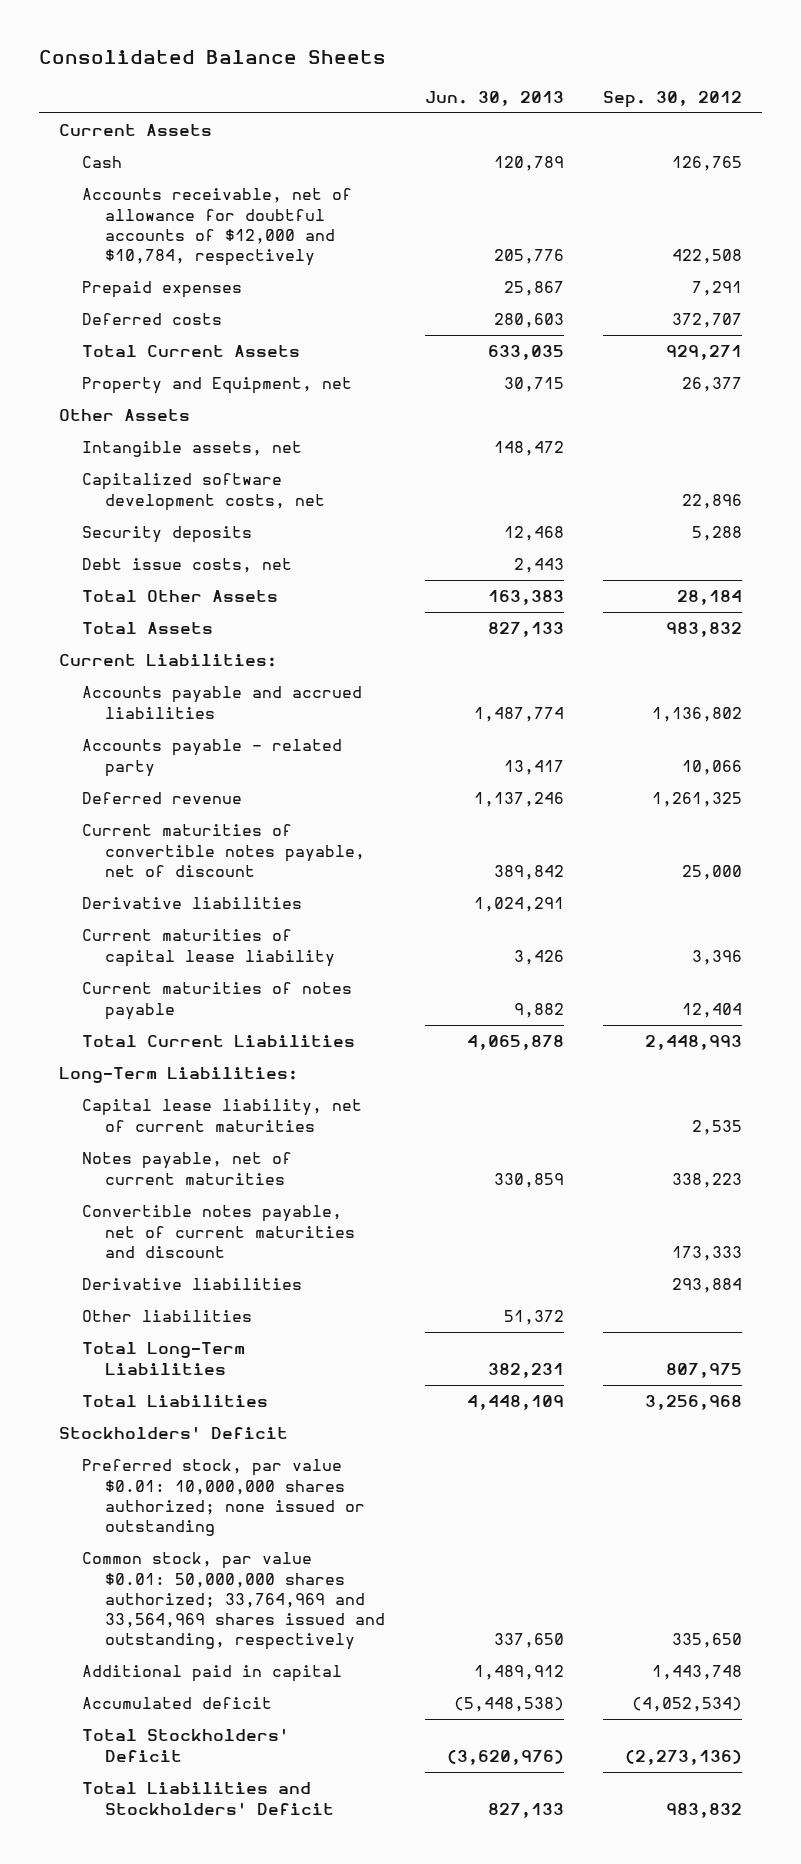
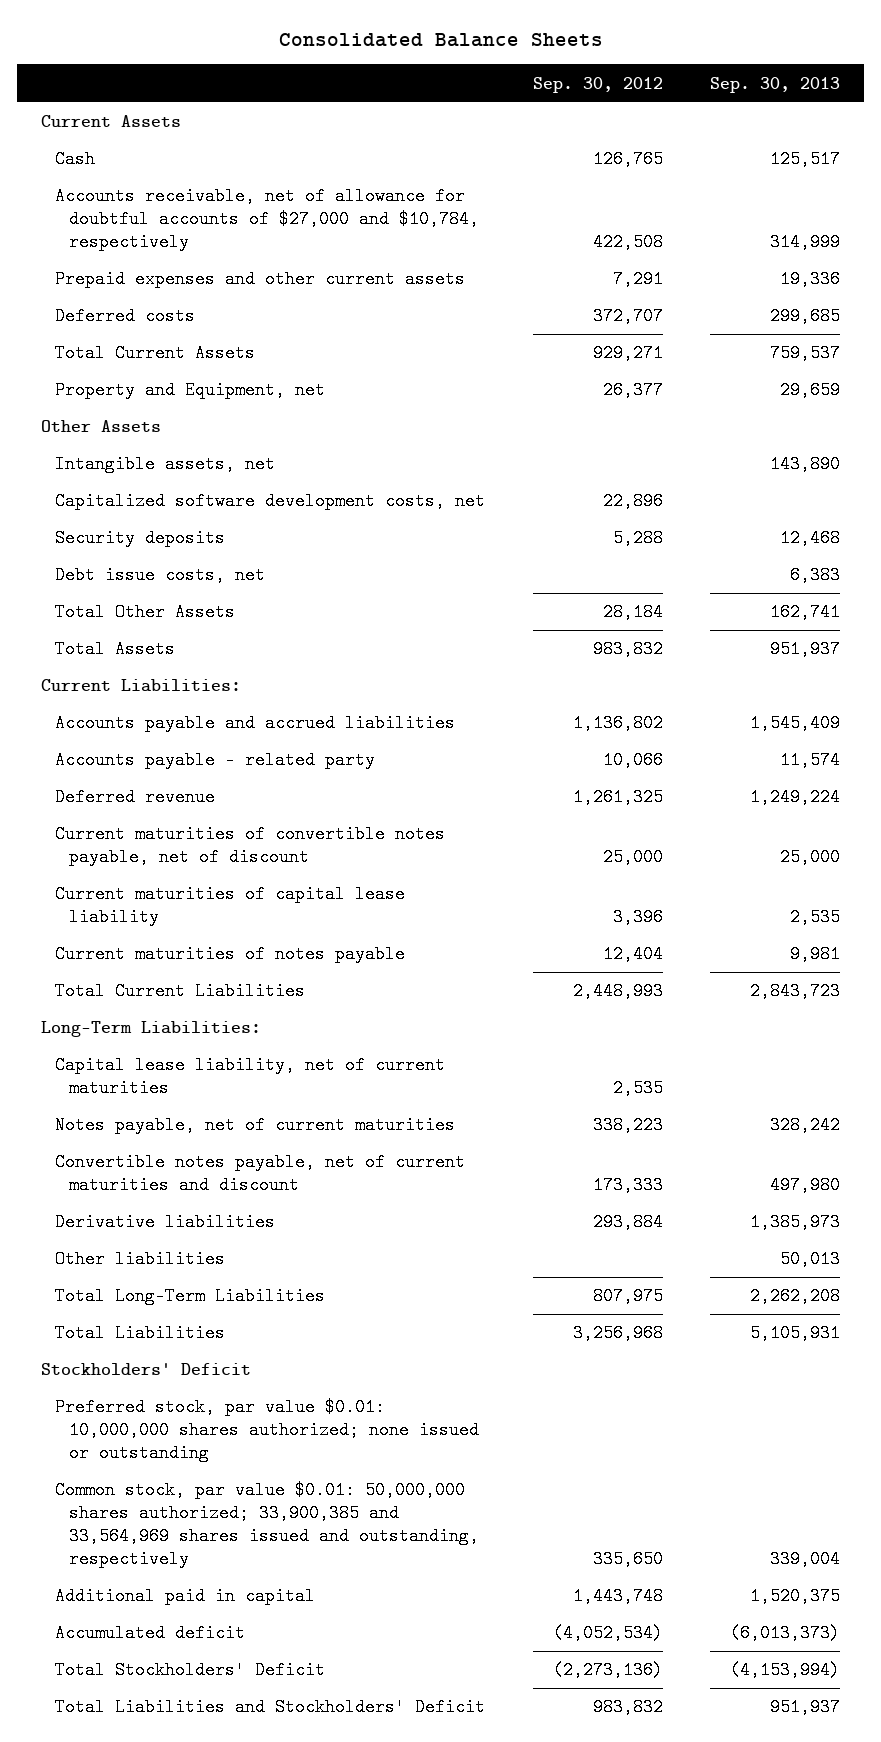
[424,90,564,106] Jun. 30, 2013 -> none
none -> [710,76,841,93] Sep. 30, 2013
[82,188,353,267] Accounts receivable, net of allowance for doubtful accounts of $12,000 and $10,784, respectively -> [54,187,479,252] Accounts receivable, net of allowance for doubtful accounts of $27,000 and $10,784, respectively
[82,281,243,299] Prepaid expenses -> [54,270,465,289] Prepaid expenses and other current assets
[82,897,303,910] Derivative liabilities -> none
[82,1552,386,1651] Common stock, par value $0.01: 50,000,000 shares authorized; 33,764,969 and 33,564,969 shares issued and outstanding, respectively -> [54,1481,479,1569] Common stock, par value $0.01: 50,000,000 shares authorized; 33,900,385 and 33,564,969 shares issued and outstanding, respectively

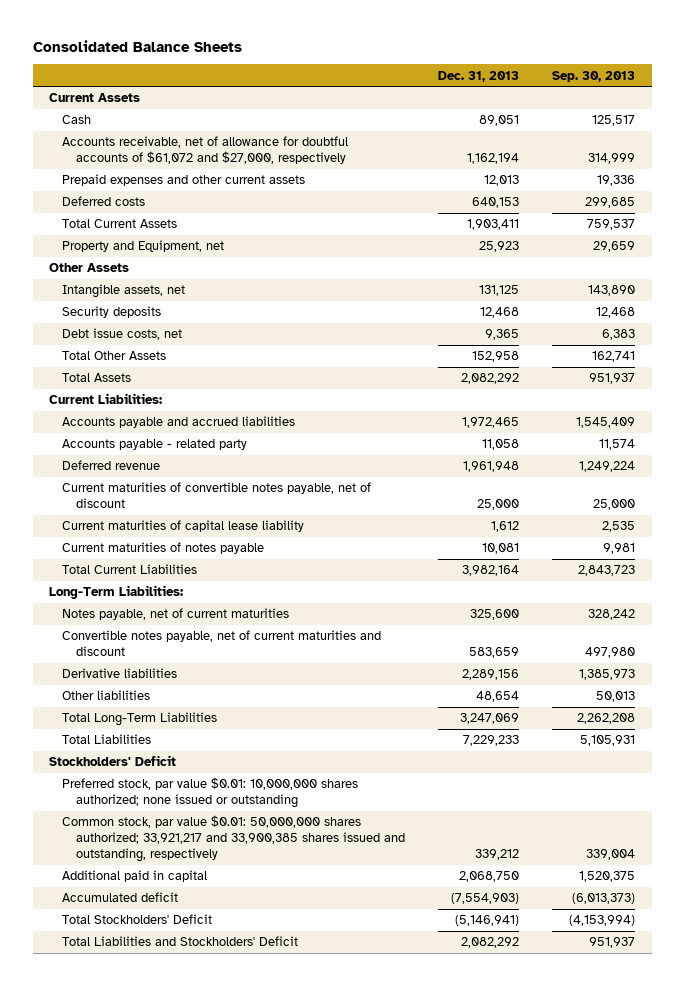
[532,76,663,93] Sep. 30, 2012 -> none
none -> [437,70,519,82] Dec. 31, 2013
[54,187,479,252] Accounts receivable, net of allowance for doubtful accounts of $27,000 and $10,784, respectively -> [62,136,349,165] Accounts receivable, net of allowance for doubtful accounts of $61,072 and $27,000, respectively
[54,492,485,511] Capitalized software development costs, net -> none
[54,1056,445,1098] Capital lease liability, net of current maturities -> none
[54,1481,479,1569] Common stock, par value $0.01: 50,000,000 shares authorized; 33,900,385 and 33,564,969 shares issued and outstanding, respectively -> [62,815,405,863] Common stock, par value $0.01: 50,000,000 shares authorized; 33,921,217 and 33,900,385 shares issued and outstanding, respectively

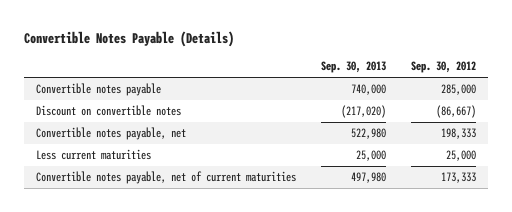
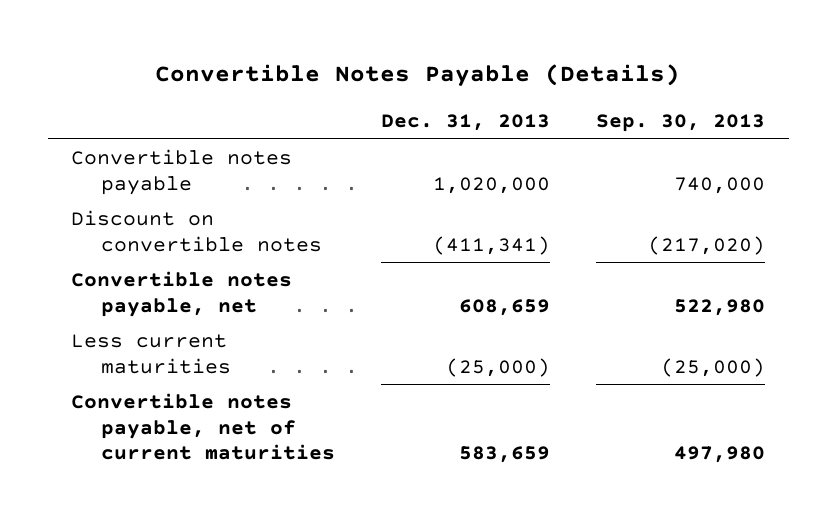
[410,61,476,74] Sep. 30, 2012 -> none
none -> [381,114,551,132] Dec. 31, 2013
[356,150,387,162] 25,000 -> [661,357,766,377] (25,000)

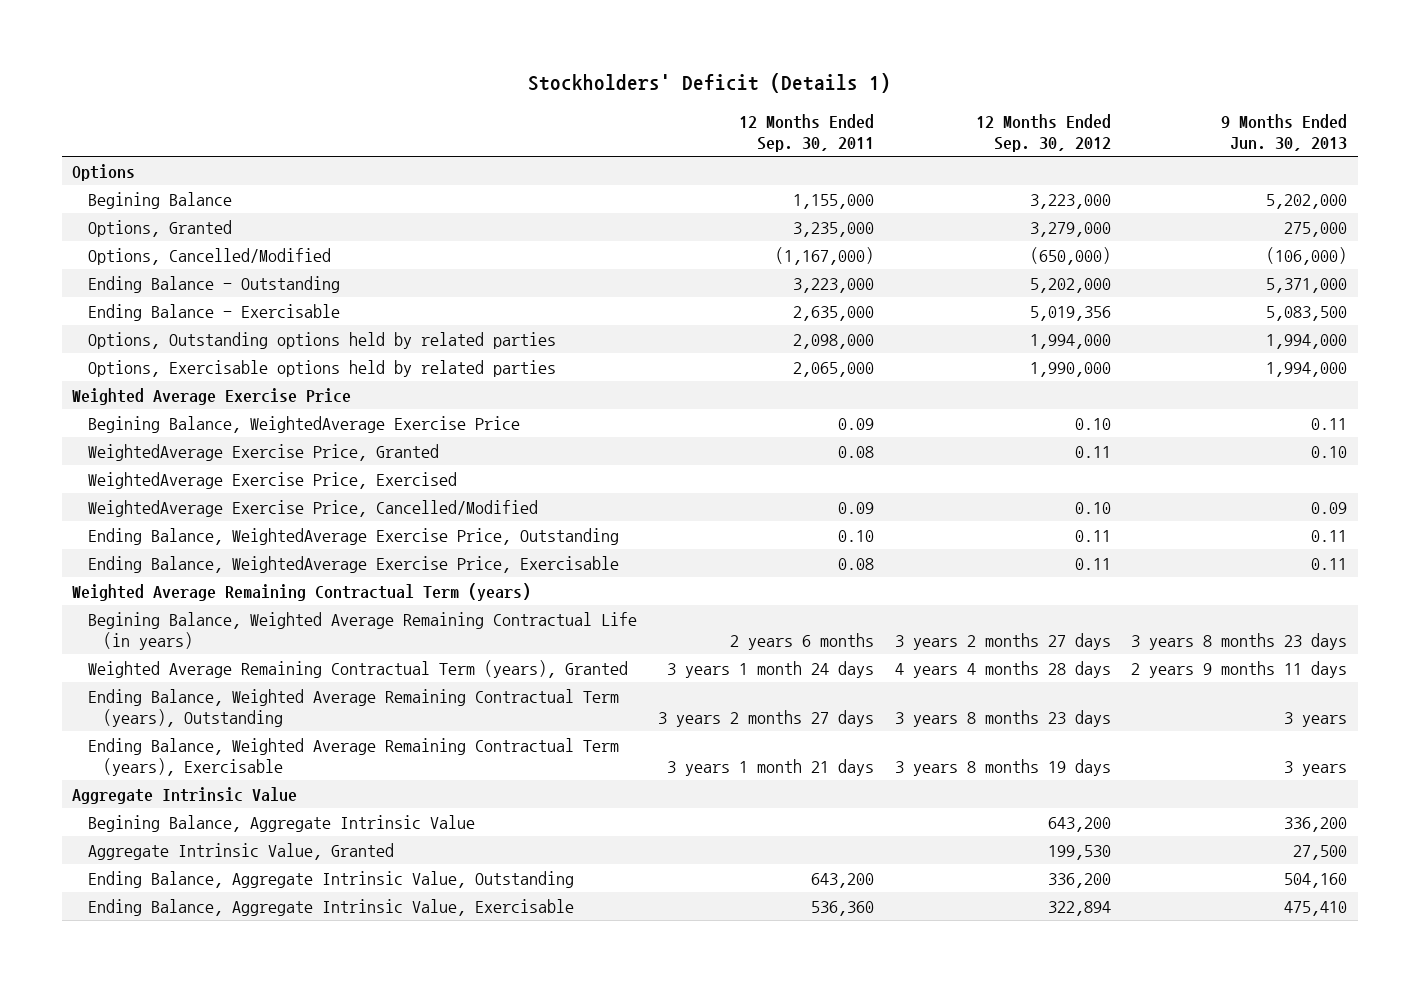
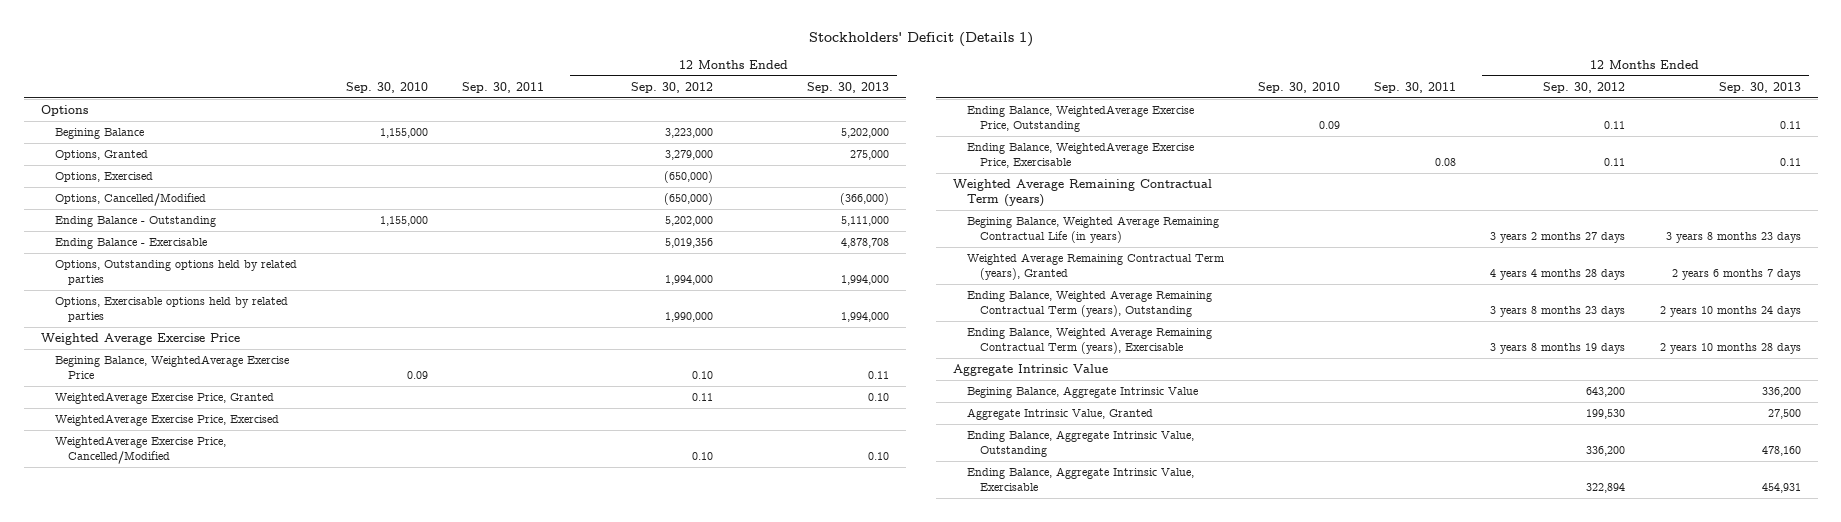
[738,113,874,152] 12 Months Ended Sep. 30, 2011 -> none
[1221,113,1348,151] 9 Months Ended Jun. 30, 2013 -> none
none -> [345,81,428,93] Sep. 30, 2010
none -> [462,81,545,93] Sep. 30, 2011
none -> [806,81,889,93] Sep. 30, 2013
none -> [54,171,153,182] Options, Exercised

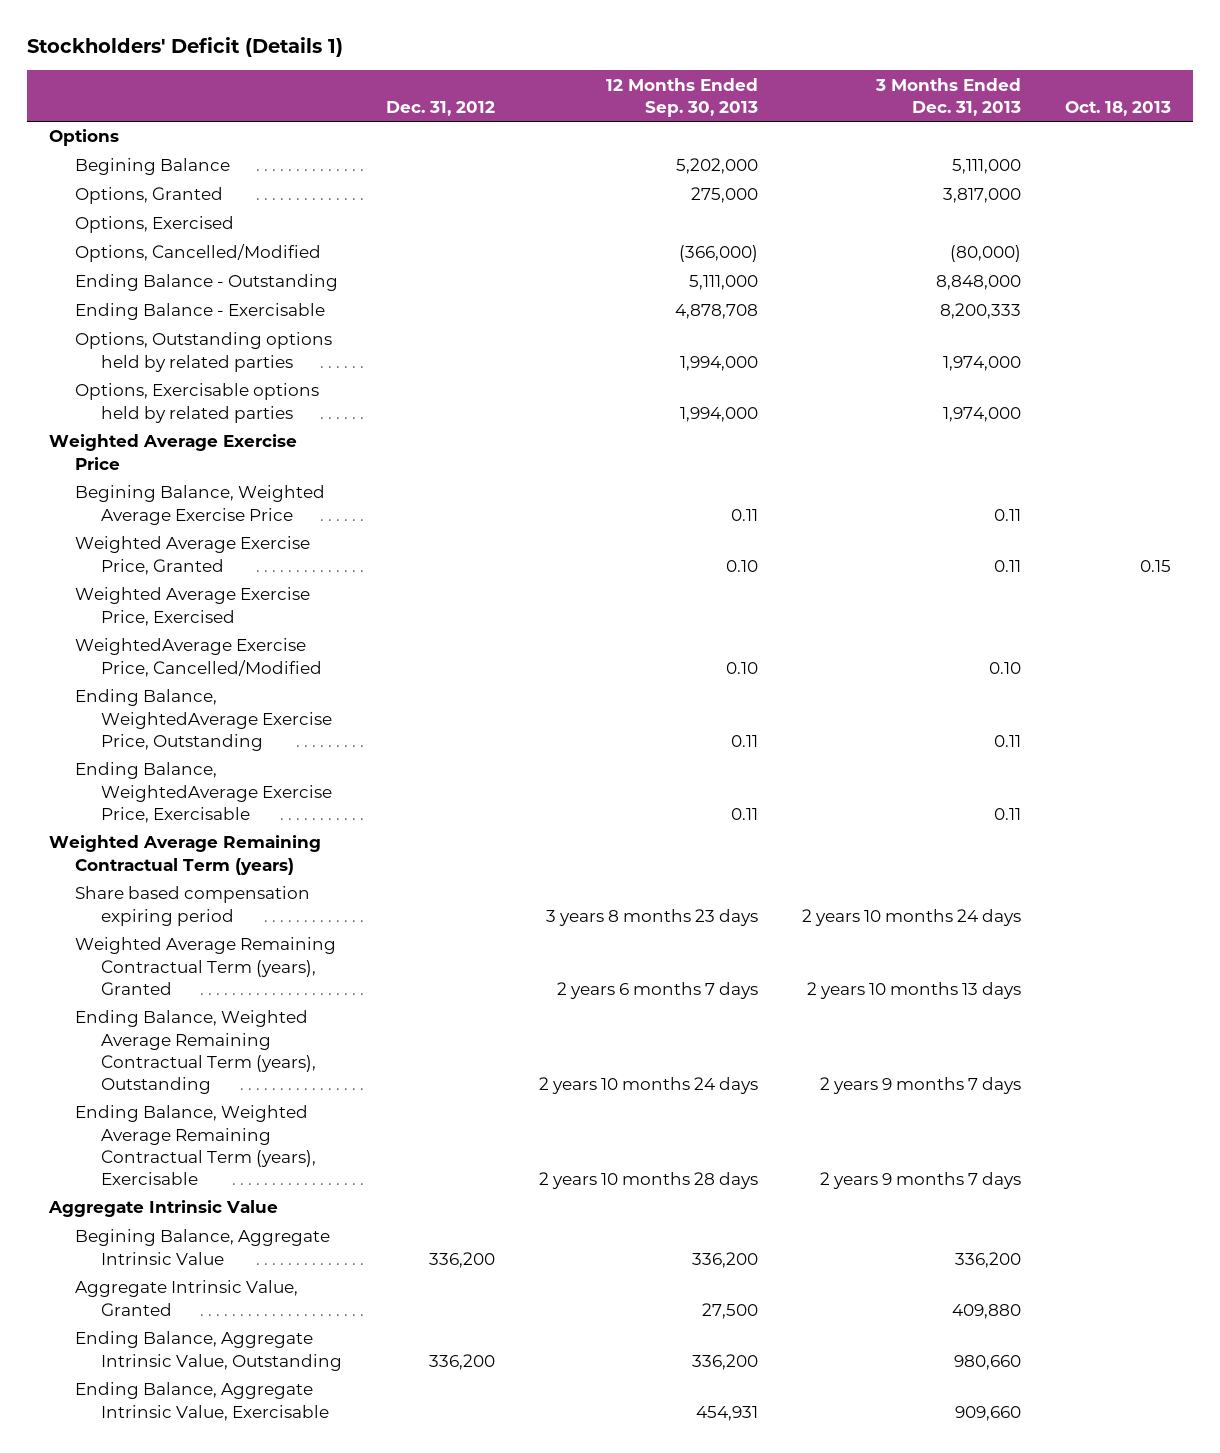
[345,81,428,93] Sep. 30, 2010 -> none
[462,81,545,93] Sep. 30, 2011 -> none
[631,81,714,93] Sep. 30, 2012 -> none
none -> [385,100,495,116] Dec. 31, 2012
none -> [875,77,1022,116] 3 Months Ended Dec. 31, 2013
none -> [1065,100,1172,116] Oct. 18, 2013
[54,354,289,379] Begining Balance, WeightedAverage Exercise Price -> [74,485,325,525] Begining Balance, Weighted Average Exercise Price
[54,391,274,404] WeightedAverage Exercise Price, Granted -> [74,536,310,575] Weighted Average Exercise Price, Granted
[54,413,279,426] WeightedAverage Exercise Price, Exercised -> [74,587,310,626] Weighted Average Exercise Price, Exercised
[966,215,1219,243] Begining Balance, Weighted Average Remaining Contractual Life (in years) -> [74,886,310,926] Share based compensation expiring period
[1761,445,1801,456] 478,160 -> [692,1353,759,1370] 336,200

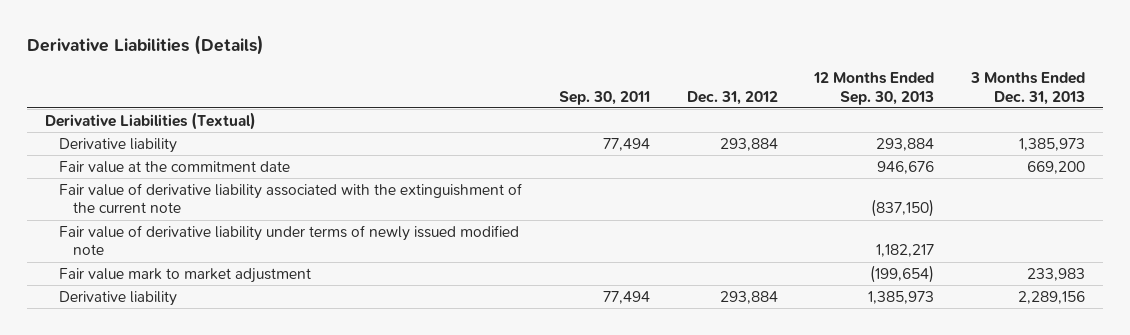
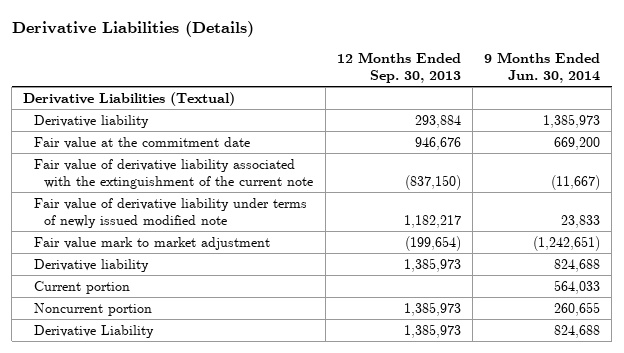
[558,90,650,105] Sep. 30, 2011 -> none
[686,90,778,105] Dec. 31, 2012 -> none
[969,71,1085,105] 3 Months Ended Dec. 31, 2013 -> none
none -> [484,51,601,83] 9 Months Ended Jun. 30, 2014
none -> [33,280,130,294] Current portion
none -> [33,302,152,316] Noncurrent portion
none -> [33,324,154,338] Derivative Liability

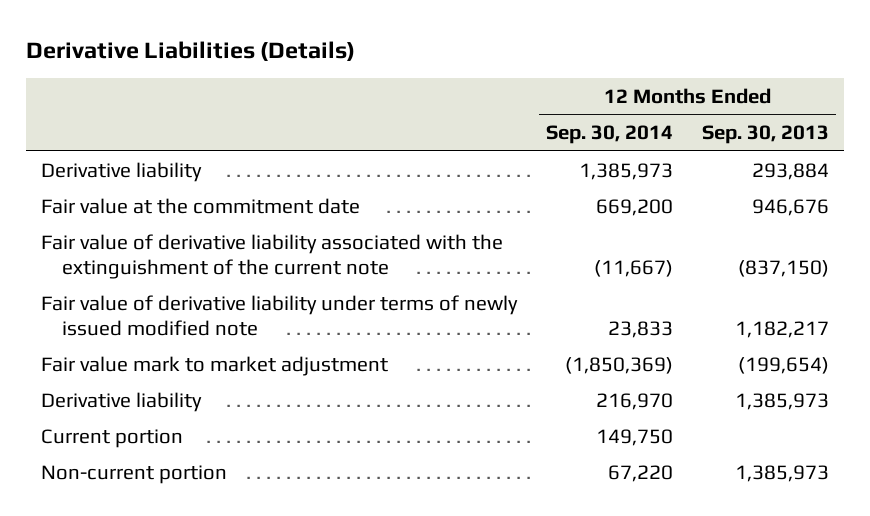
[484,51,601,83] 9 Months Ended Jun. 30, 2014 -> none
none -> [545,125,673,145] Sep. 30, 2014
[23,91,236,106] Derivative Liabilities (Textual) -> none
[33,324,154,338] Derivative Liability -> none
[33,302,152,316] Noncurrent portion -> [40,464,227,484] Non-current portion

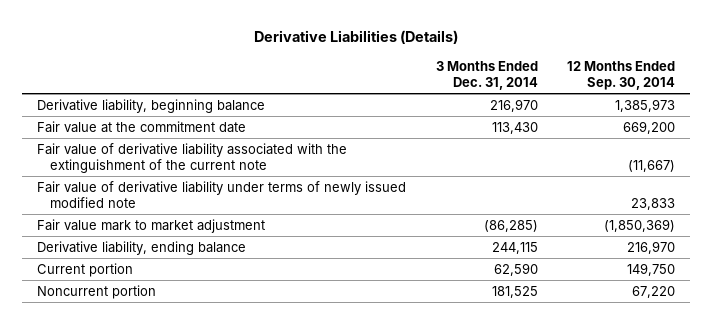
[702,125,830,145] Sep. 30, 2013 -> none
none -> [435,60,538,90] 3 Months Ended Dec. 31, 2014
[40,161,202,182] Derivative liability -> [37,98,266,113] Derivative liability, beginning balance
[40,391,202,412] Derivative liability -> [37,240,247,255] Derivative liability, ending balance
[40,464,227,484] Non-current portion -> [37,284,157,299] Noncurrent portion

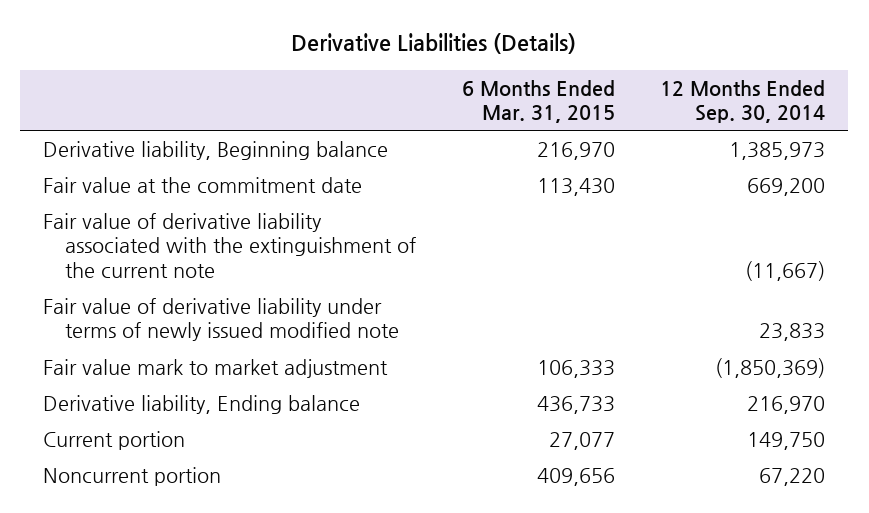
[435,60,538,90] 3 Months Ended Dec. 31, 2014 -> none
none -> [461,79,615,124] 6 Months Ended Mar. 31, 2015
[37,98,266,113] Derivative liability, beginning balance -> [43,140,389,160] Derivative liability, Beginning balance
[37,240,247,255] Derivative liability, ending balance -> [43,394,361,414] Derivative liability, Ending balance

